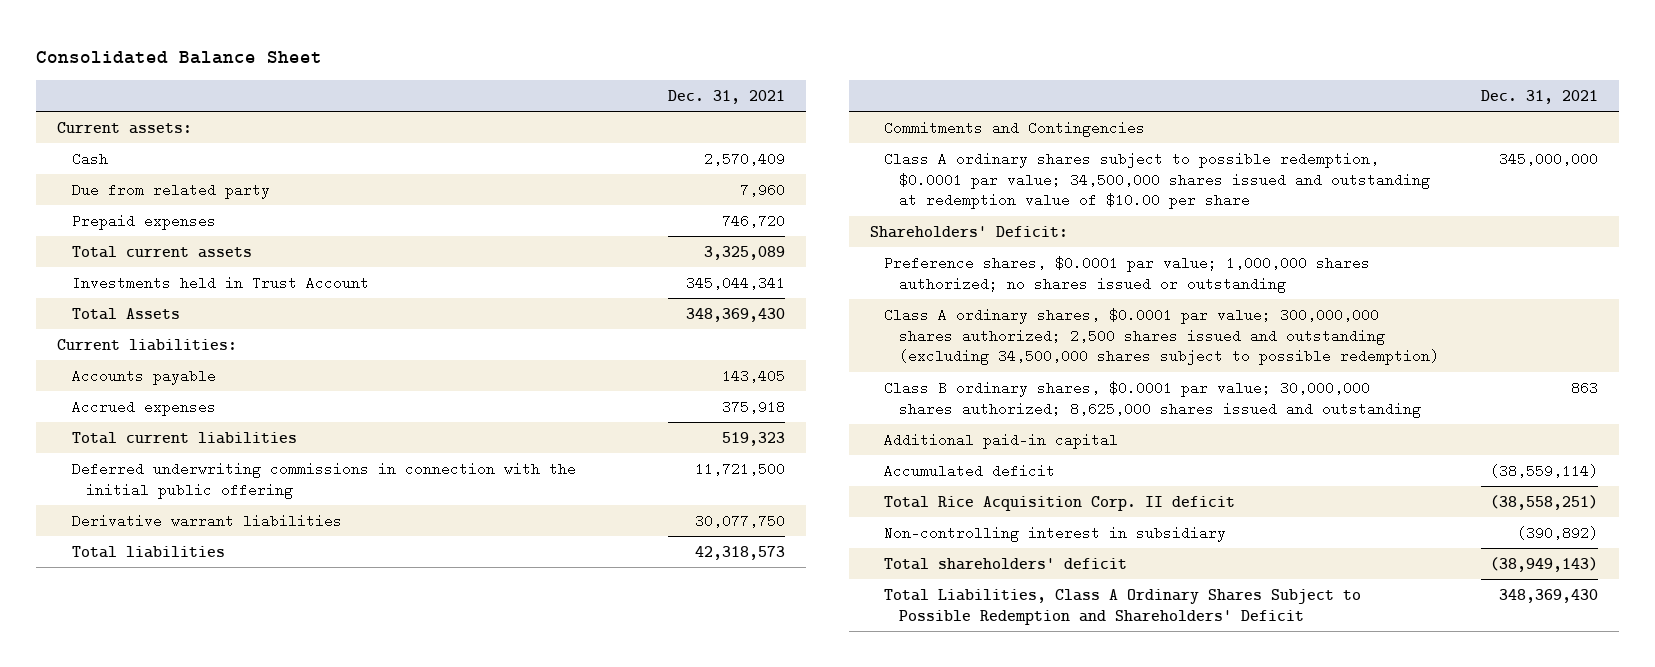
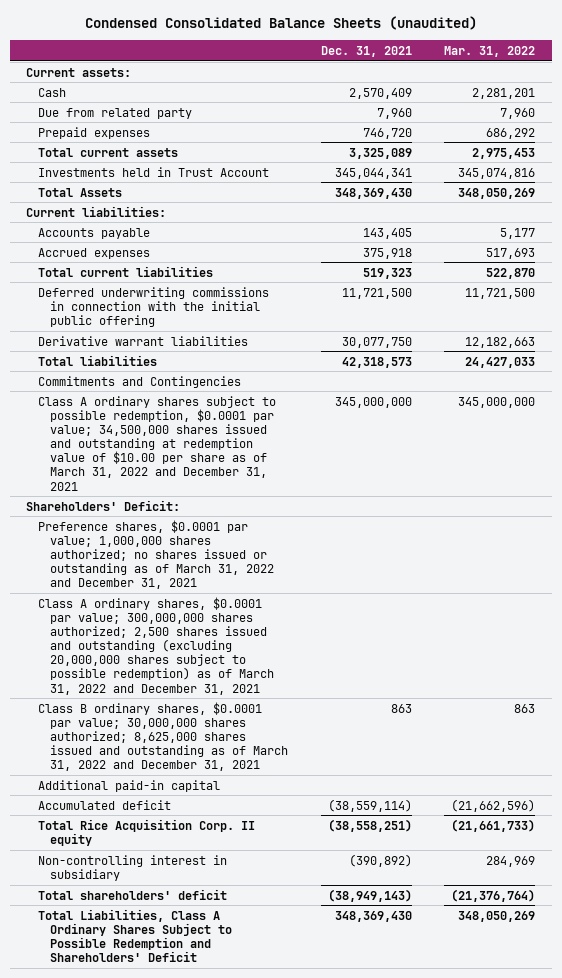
[36,50,323,64] Consolidated Balance Sheet -> [84,16,477,31] Condensed Consolidated Balance Sheets (unaudited)
none -> [444,45,536,57] Mar. 31, 2022
[884,151,1430,210] Class A ordinary shares subject to possible redemption, $0.0001 par value; 34,500,000 shares issued and outstanding at redemption value of $10.00 per share -> [38,395,277,491] Class A ordinary shares subject to possible redemption, $0.0001 par value; 34,500,000 shares issued and outstanding at redemption value of $10.00 per share as of March 31, 2022 and December 31, 2021
[884,255,1371,293] Preference shares, $0.0001 par value; 1,000,000 shares authorized; no shares issued or outstanding -> [38,519,275,590] Preference shares, $0.0001 par value; 1,000,000 shares authorized; no shares issued or outstanding as of March 31, 2022 and December 31, 2021
[884,307,1439,366] Class A ordinary shares, $0.0001 par value; 300,000,000 shares authorized; 2,500 shares issued and outstanding (excluding 34,500,000 shares subject to possible redemption) -> [38,596,275,695] Class A ordinary shares, $0.0001 par value; 300,000,000 shares authorized; 2,500 shares issued and outstanding (excluding 20,000,000 shares subject to possible redemption) as of March 31, 2022 and December 31, 2021
[884,380,1421,418] Class B ordinary shares, $0.0001 par value; 30,000,000 shares authorized; 8,625,000 shares issued and outstanding -> [38,701,289,772] Class B ordinary shares, $0.0001 par value; 30,000,000 shares authorized; 8,625,000 shares issued and outstanding as of March 31, 2022 and December 31, 2021
[884,495,1236,511] Total Rice Acquisition Corp. II deficit -> [38,818,256,846] Total Rice Acquisition Corp. II equity

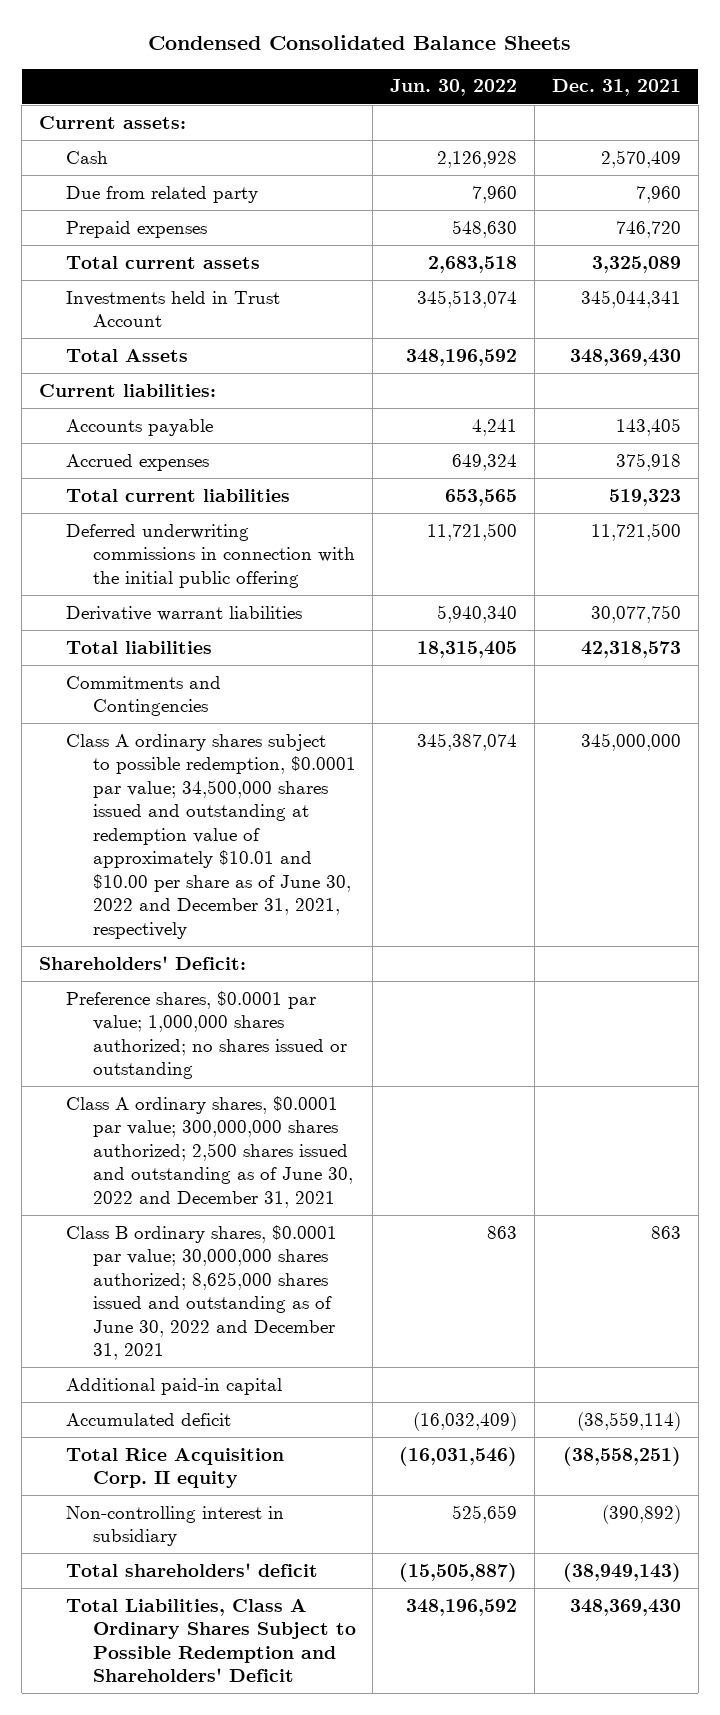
[84,16,477,31] Condensed Consolidated Balance Sheets (unaudited) -> [147,35,571,51] Condensed Consolidated Balance Sheets
[444,45,536,57] Mar. 31, 2022 -> none
none -> [390,79,518,97] Jun. 30, 2022
[38,395,277,491] Class A ordinary shares subject to possible redemption, $0.0001 par value; 34,500,000 shares issued and outstanding at redemption value of $10.00 per share as of March 31, 2022 and December 31, 2021 -> [65,733,356,939] Class A ordinary shares subject to possible redemption, $0.0001 par value; 34,500,000 shares issued and outstanding at redemption value of approximately $10.01 and $10.00 per share as of June 30, 2022 and December 31, 2021, respectively
[38,519,275,590] Preference shares, $0.0001 par value; 1,000,000 shares authorized; no shares issued or outstanding as of March 31, 2022 and December 31, 2021 -> [65,990,347,1080] Preference shares, $0.0001 par value; 1,000,000 shares authorized; no shares issued or outstanding
[38,596,275,695] Class A ordinary shares, $0.0001 par value; 300,000,000 shares authorized; 2,500 shares issued and outstanding (excluding 20,000,000 shares subject to possible redemption) as of March 31, 2022 and December 31, 2021 -> [65,1095,353,1208] Class A ordinary shares, $0.0001 par value; 300,000,000 shares authorized; 2,500 shares issued and outstanding as of June 30, 2022 and December 31, 2021
[38,701,289,772] Class B ordinary shares, $0.0001 par value; 30,000,000 shares authorized; 8,625,000 shares issued and outstanding as of March 31, 2022 and December 31, 2021 -> [65,1224,337,1361] Class B ordinary shares, $0.0001 par value; 30,000,000 shares authorized; 8,625,000 shares issued and outstanding as of June 30, 2022 and December 31, 2021

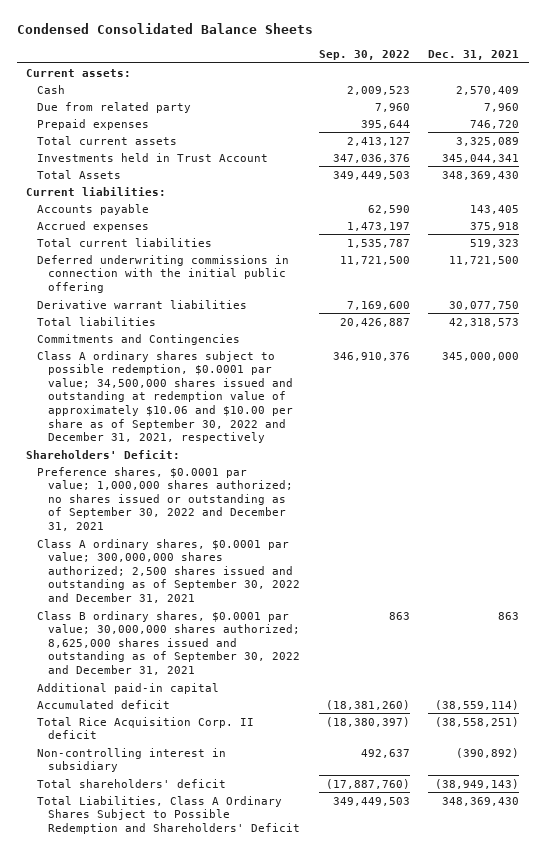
[390,79,518,97] Jun. 30, 2022 -> none
none -> [318,49,410,60] Sep. 30, 2022
[65,733,356,939] Class A ordinary shares subject to possible redemption, $0.0001 par value; 34,500,000 shares issued and outstanding at redemption value of approximately $10.01 and $10.00 per share as of June 30, 2022 and December 31, 2021, respectively -> [37,350,293,444] Class A ordinary shares subject to possible redemption, $0.0001 par value; 34,500,000 shares issued and outstanding at redemption value of approximately $10.06 and $10.00 per share as of September 30, 2022 and December 31, 2021, respectively
[65,990,347,1080] Preference shares, $0.0001 par value; 1,000,000 shares authorized; no shares issued or outstanding -> [37,466,293,532] Preference shares, $0.0001 par value; 1,000,000 shares authorized; no shares issued or outstanding as of September 30, 2022 and December 31, 2021
[65,1095,353,1208] Class A ordinary shares, $0.0001 par value; 300,000,000 shares authorized; 2,500 shares issued and outstanding as of June 30, 2022 and December 31, 2021 -> [37,538,300,604] Class A ordinary shares, $0.0001 par value; 300,000,000 shares authorized; 2,500 shares issued and outstanding as of September 30, 2022 and December 31, 2021
[65,1224,337,1361] Class B ordinary shares, $0.0001 par value; 30,000,000 shares authorized; 8,625,000 shares issued and outstanding as of June 30, 2022 and December 31, 2021 -> [37,610,300,676] Class B ordinary shares, $0.0001 par value; 30,000,000 shares authorized; 8,625,000 shares issued and outstanding as of September 30, 2022 and December 31, 2021
[65,1447,284,1489] Total Rice Acquisition Corp. II equity -> [37,716,255,740] Total Rice Acquisition Corp. II deficit

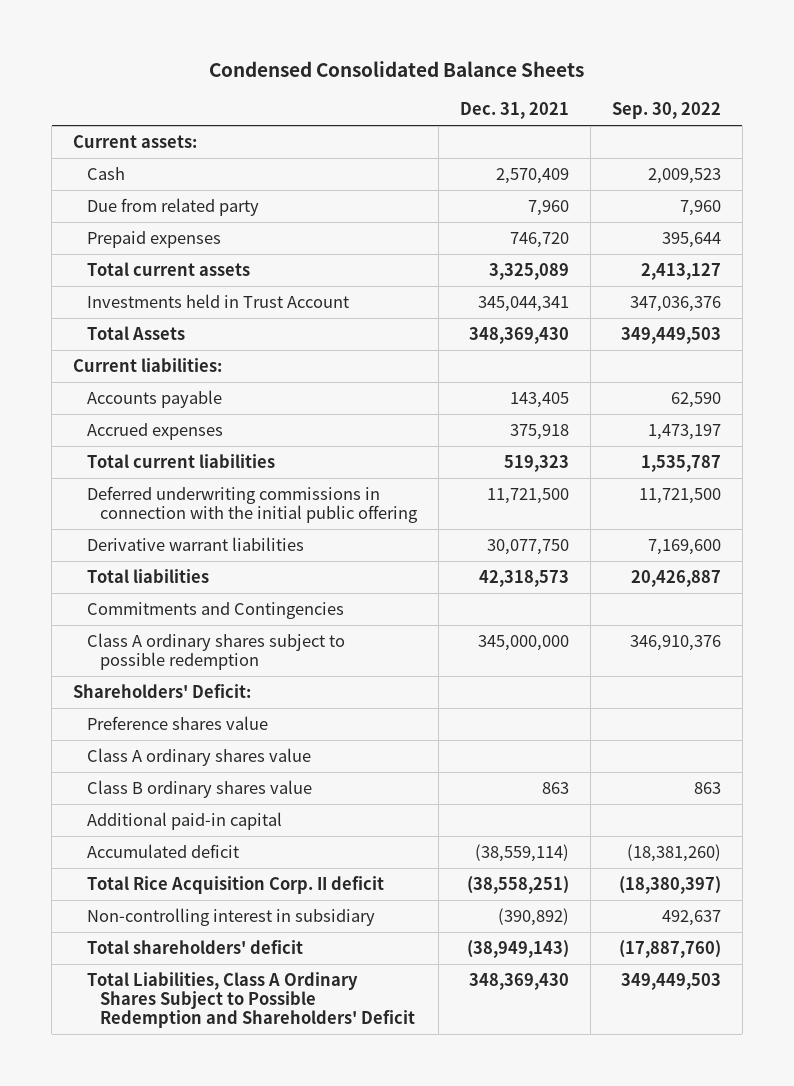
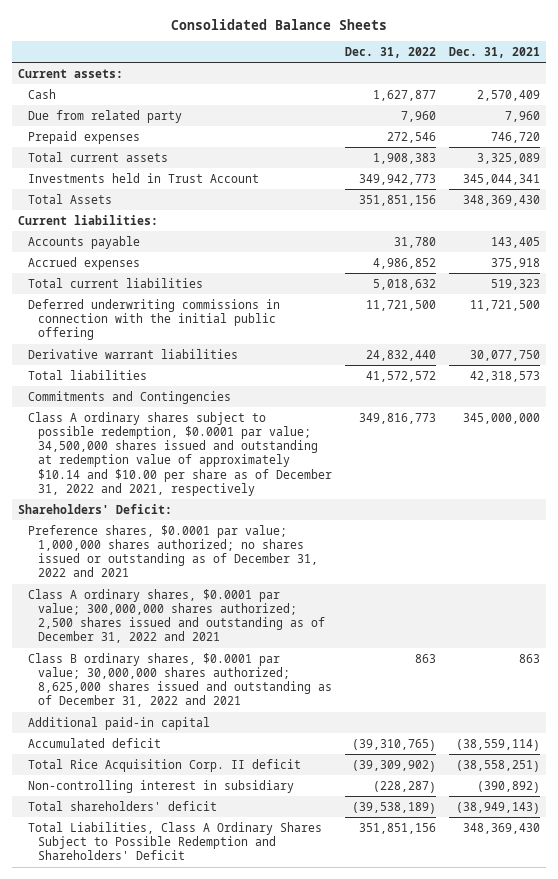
[208,60,584,77] Condensed Consolidated Balance Sheets -> [171,18,388,30] Consolidated Balance Sheets
[611,102,721,120] Sep. 30, 2022 -> none
none -> [344,46,436,58] Dec. 31, 2022
[86,632,345,671] Class A ordinary shares subject to possible redemption -> [28,411,332,496] Class A ordinary shares subject to possible redemption, $0.0001 par value; 34,500,000 shares issued and outstanding at redemption value of approximately $10.14 and $10.00 per share as of December 31, 2022 and 2021, respectively
[86,715,268,730] Preference shares value -> [28,524,318,578] Preference shares, $0.0001 par value; 1,000,000 shares authorized; no shares issued or outstanding as of December 31, 2022 and 2021
[86,747,311,766] Class A ordinary shares value -> [28,588,325,644] Class A ordinary shares, $0.0001 par value; 300,000,000 shares authorized; 2,500 shares issued and outstanding as of December 31, 2022 and 2021
[86,779,312,798] Class B ordinary shares value -> [28,652,332,708] Class B ordinary shares, $0.0001 par value; 30,000,000 shares authorized; 8,625,000 shares issued and outstanding as of December 31, 2022 and 2021

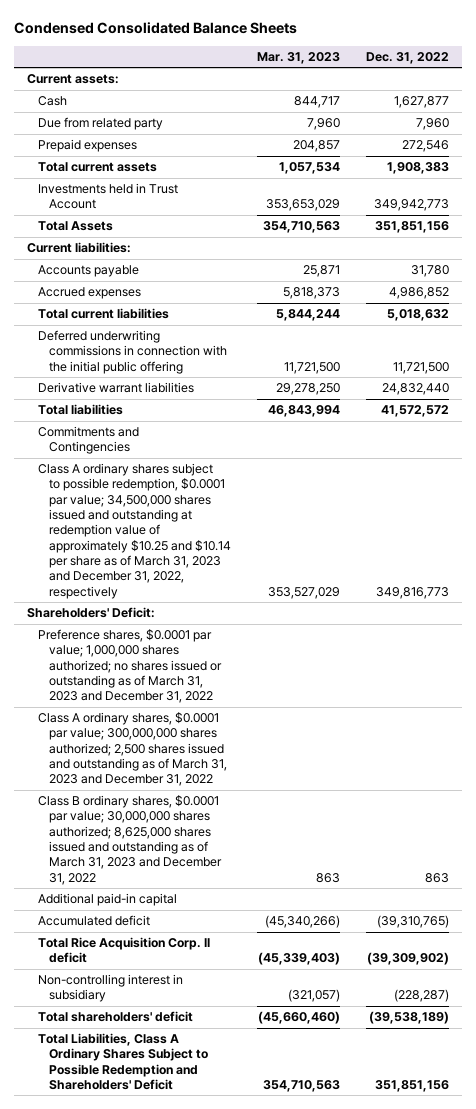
[171,18,388,30] Consolidated Balance Sheets -> [13,22,297,35] Condensed Consolidated Balance Sheets
[448,46,540,58] Dec. 31, 2021 -> none
none -> [257,51,341,64] Mar. 31, 2023
[28,411,332,496] Class A ordinary shares subject to possible redemption, $0.0001 par value; 34,500,000 shares issued and outstanding at redemption value of approximately $10.14 and $10.00 per share as of December 31, 2022 and 2021, respectively -> [38,463,232,599] Class A ordinary shares subject to possible redemption, $0.0001 par value; 34,500,000 shares issued and outstanding at redemption value of approximately $10.25 and $10.14 per share as of March 31, 2023 and December 31, 2022, respectively
[28,524,318,578] Preference shares, $0.0001 par value; 1,000,000 shares authorized; no shares issued or outstanding as of December 31, 2022 and 2021 -> [38,629,223,704] Preference shares, $0.0001 par value; 1,000,000 shares authorized; no shares issued or outstanding as of March 31, 2023 and December 31, 2022
[28,588,325,644] Class A ordinary shares, $0.0001 par value; 300,000,000 shares authorized; 2,500 shares issued and outstanding as of December 31, 2022 and 2021 -> [38,712,228,787] Class A ordinary shares, $0.0001 par value; 300,000,000 shares authorized; 2,500 shares issued and outstanding as of March 31, 2023 and December 31, 2022
[28,652,332,708] Class B ordinary shares, $0.0001 par value; 30,000,000 shares authorized; 8,625,000 shares issued and outstanding as of December 31, 2022 and 2021 -> [38,795,223,885] Class B ordinary shares, $0.0001 par value; 30,000,000 shares authorized; 8,625,000 shares issued and outstanding as of March 31, 2023 and December 31, 2022

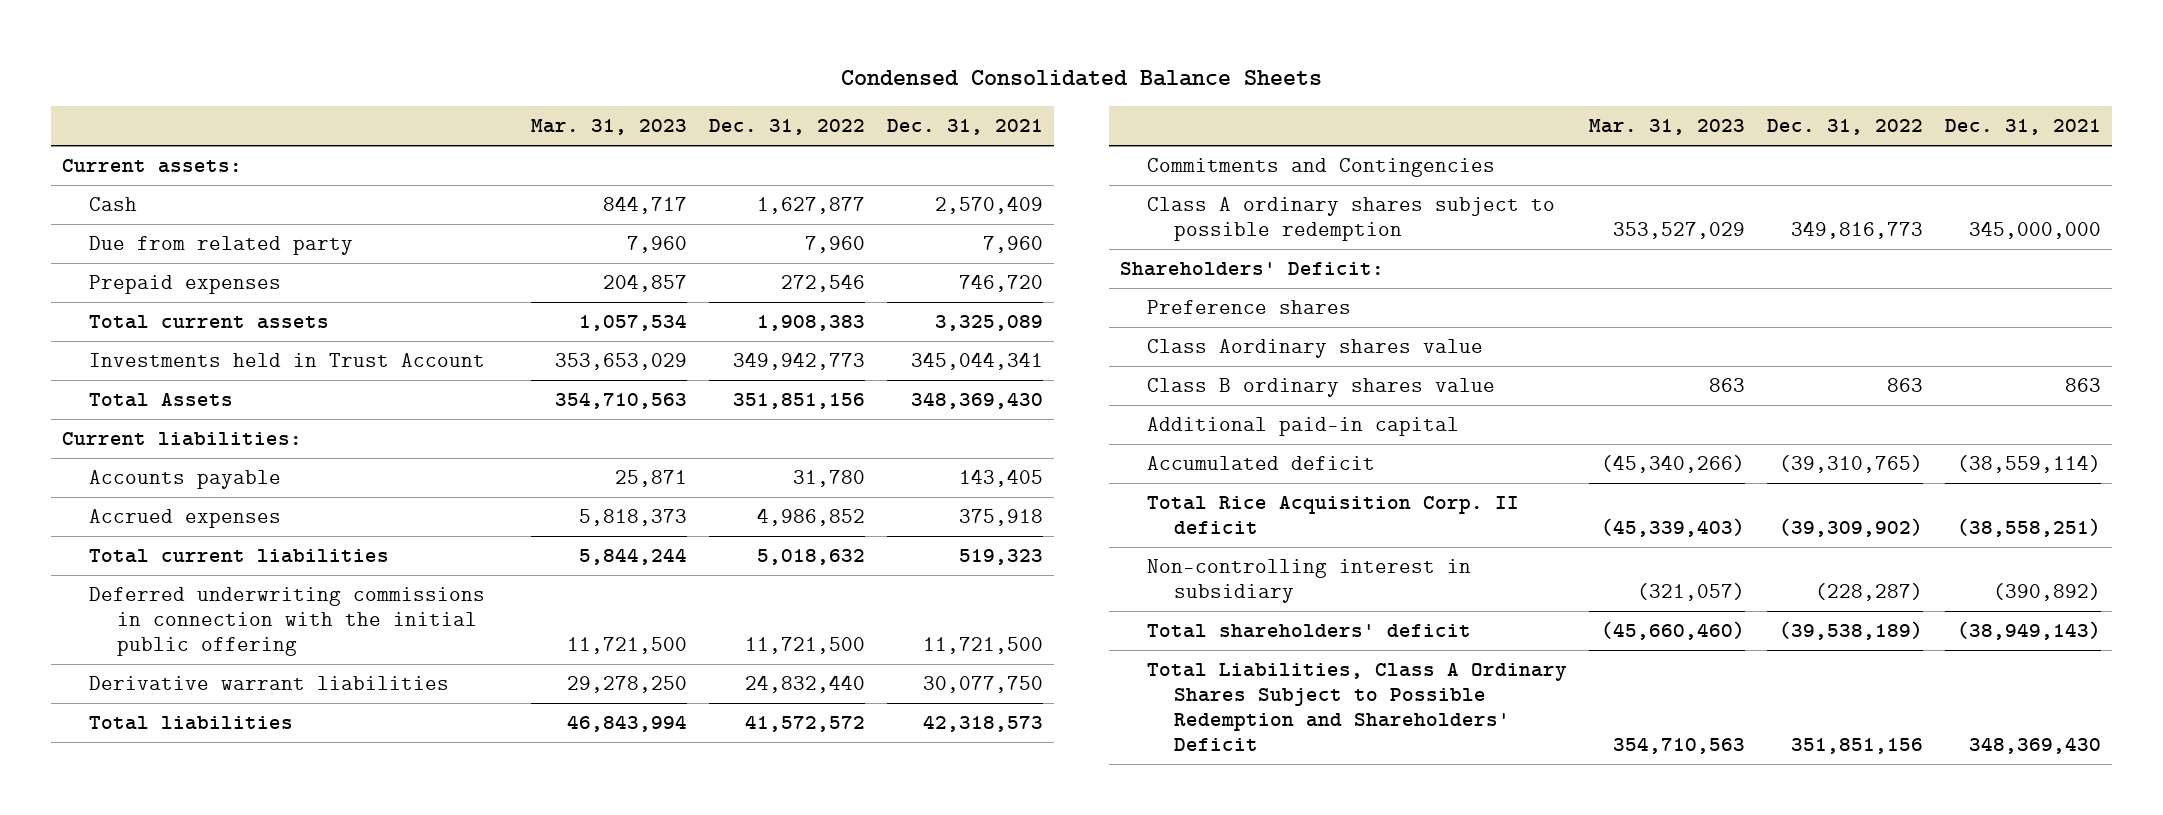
none -> [887,119,1044,136] Dec. 31, 2021
[38,463,232,599] Class A ordinary shares subject to possible redemption, $0.0001 par value; 34,500,000 shares issued and outstanding at redemption value of approximately $10.25 and $10.14 per share as of March 31, 2023 and December 31, 2022, respectively -> [1147,197,1556,242] Class A ordinary shares subject to possible redemption
[38,629,223,704] Preference shares, $0.0001 par value; 1,000,000 shares authorized; no shares issued or outstanding as of March 31, 2023 and December 31, 2022 -> [1147,300,1352,315] Preference shares
[38,712,228,787] Class A ordinary shares, $0.0001 par value; 300,000,000 shares authorized; 2,500 shares issued and outstanding as of March 31, 2023 and December 31, 2022 -> [1147,339,1484,359] Class Aordinary shares value
[38,795,223,885] Class B ordinary shares, $0.0001 par value; 30,000,000 shares authorized; 8,625,000 shares issued and outstanding as of March 31, 2023 and December 31, 2022 -> [1147,378,1496,398] Class B ordinary shares value

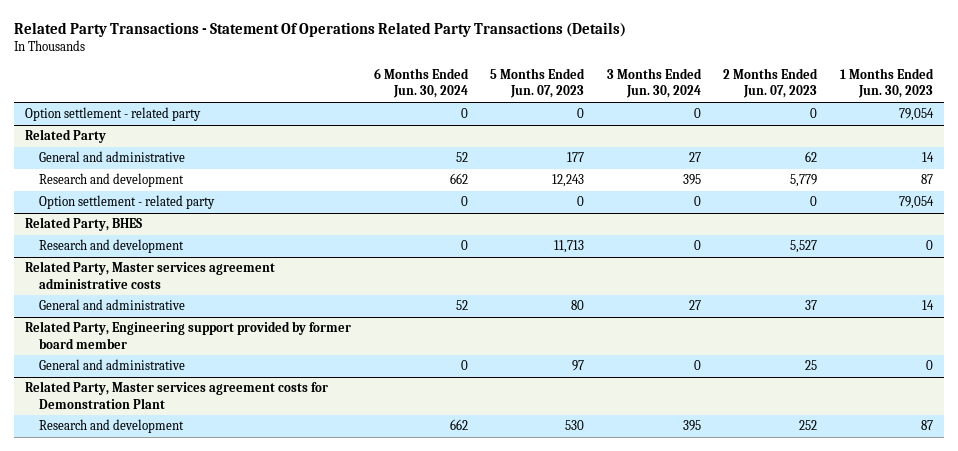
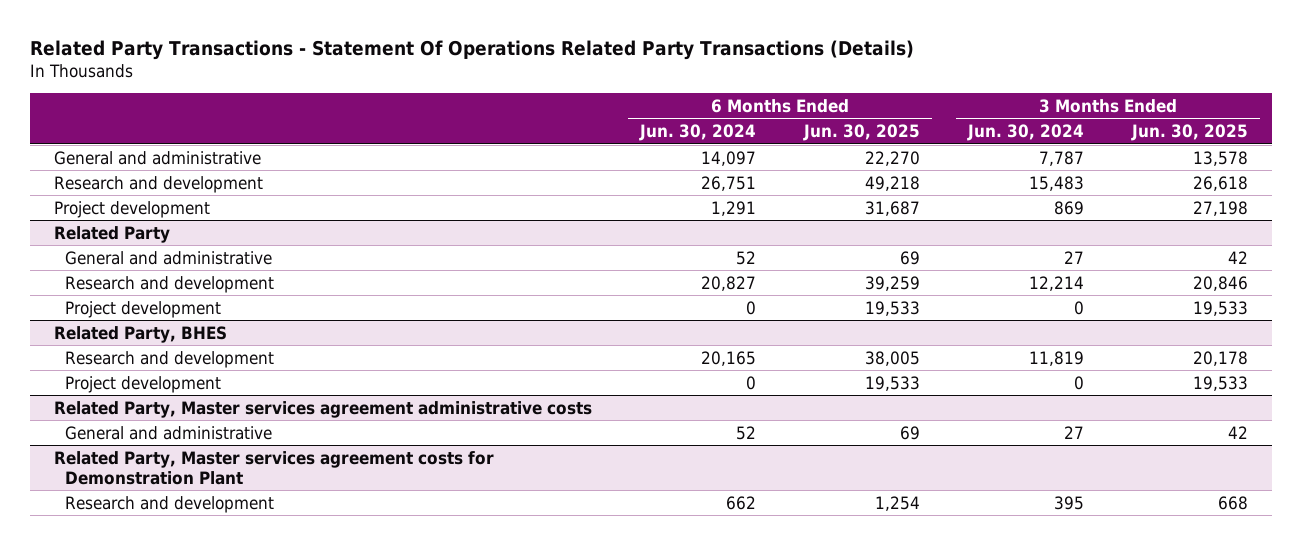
[490,68,586,99] 5 Months Ended Jun. 07, 2023 -> none
[723,68,819,99] 2 Months Ended Jun. 07, 2023 -> none
[840,68,935,99] 1 Months Ended Jun. 30, 2023 -> none
none -> [802,124,920,142] Jun. 30, 2025
none -> [1130,124,1248,142] Jun. 30, 2025
[25,107,202,122] Option settlement - related party -> none
none -> [53,150,261,165] General and administrative
none -> [53,175,263,193] Research and development
none -> [53,200,210,218] Project development
[39,195,216,210] Option settlement - related party -> none
[449,173,468,185] 662 -> [700,275,756,291] 20,827
[682,174,701,186] 395 -> [1028,275,1084,291] 12,214
none -> [65,300,222,318] Project development
[460,240,468,251] 0 -> [700,350,756,366] 20,165
[693,240,701,251] 0 -> [1028,350,1084,366] 11,819
none -> [65,375,222,393] Project development
[25,321,352,349] Related Party, Engineering support provided by former board member -> none
[39,359,186,371] General and administrative -> none

